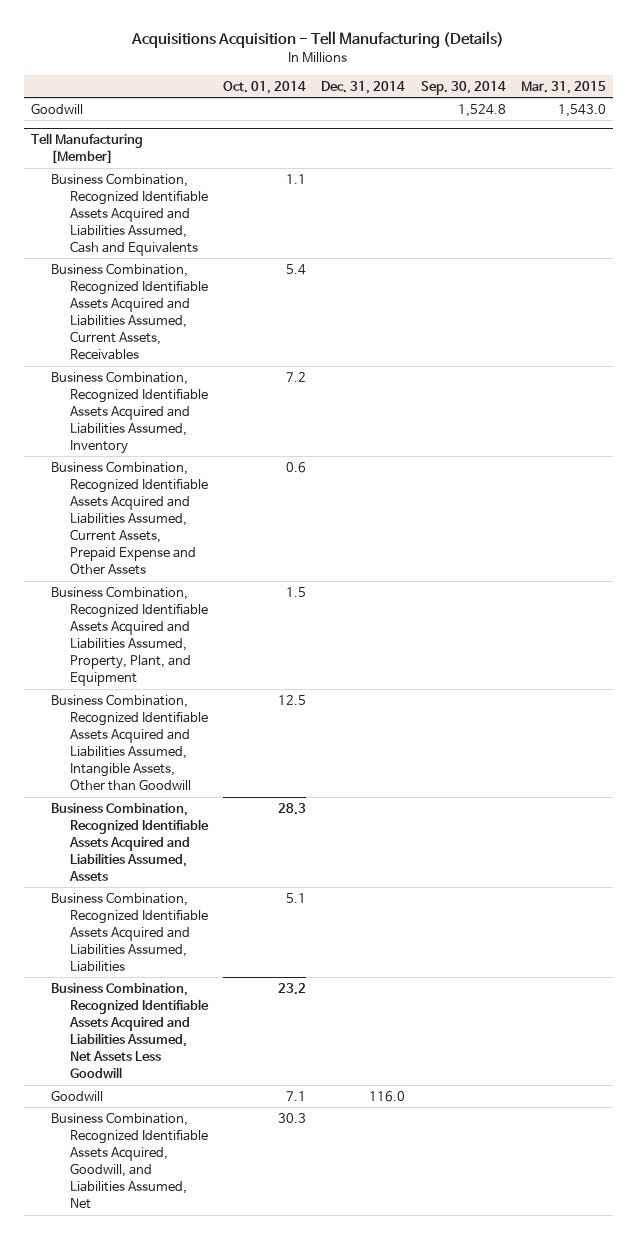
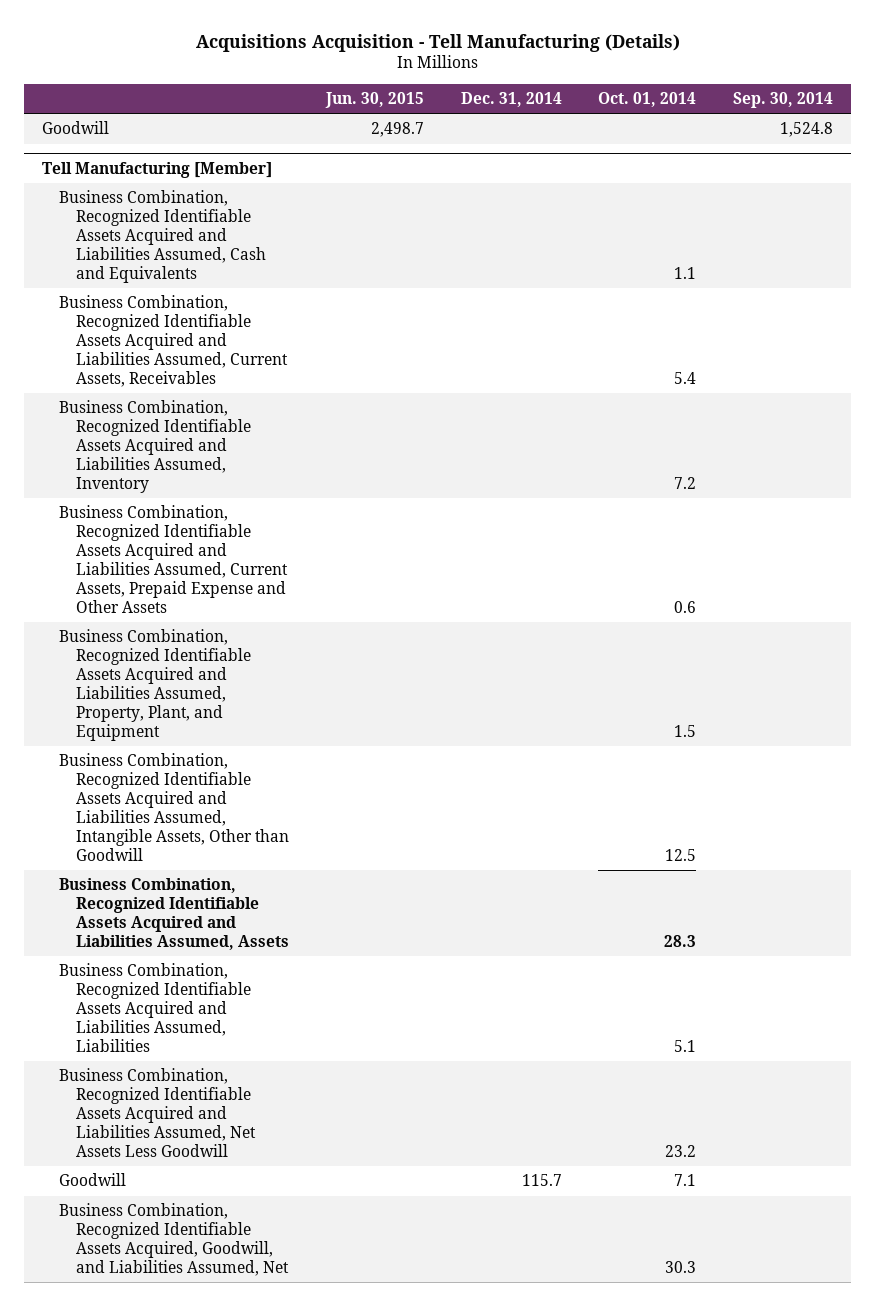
[520,80,606,94] Mar. 31, 2015 -> none
none -> [324,92,424,109] Jun. 30, 2015
[369,1090,406,1102] 116.0 -> [521,1174,562,1187] 115.7

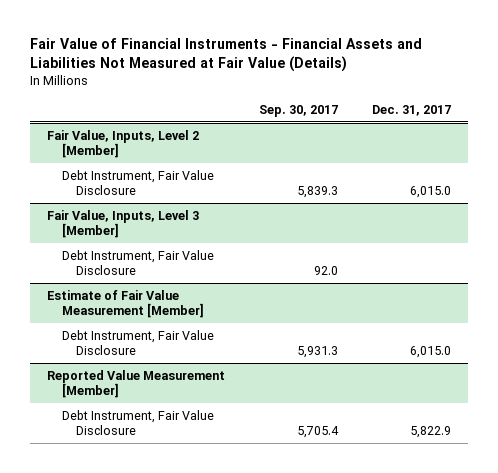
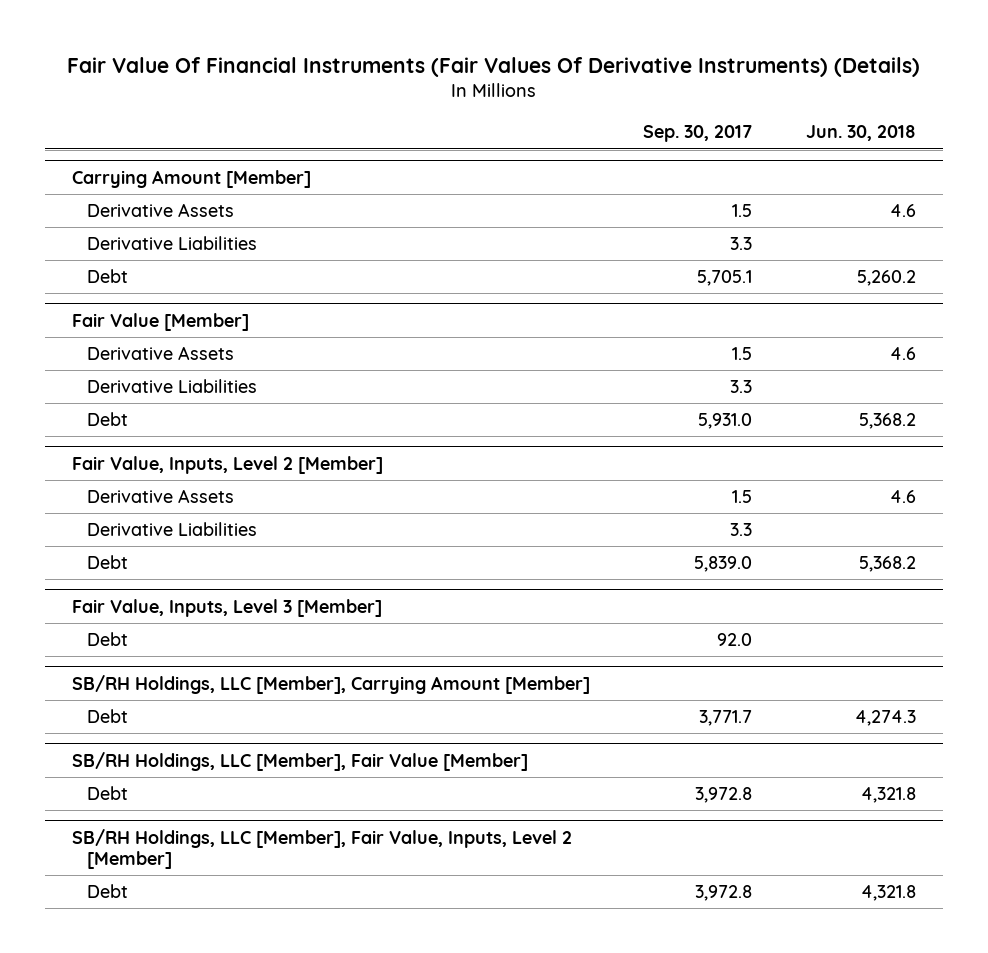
[30,38,423,73] Fair Value of Financial Instruments - Financial Assets and Liabilities Not Measured at Fair Value (Details) -> [66,56,920,77] Fair Value Of Financial Instruments (Fair Values Of Derivative Instruments) (Details)
[372,104,452,116] Dec. 31, 2017 -> none
none -> [806,125,917,142] Jun. 30, 2018
none -> [71,169,311,188] Carrying Amount [Member]
none -> [86,203,234,218] Derivative Assets
none -> [86,236,257,251] Derivative Liabilities
none -> [86,269,128,284] Debt
none -> [71,312,249,331] Fair Value [Member]
none -> [86,346,234,361] Derivative Assets
none -> [86,379,257,394] Derivative Liabilities
none -> [86,412,128,427] Debt
none -> [86,489,234,504] Derivative Assets
none -> [86,522,257,537] Derivative Liabilities
[61,169,214,196] Debt Instrument, Fair Value Disclosure -> [86,555,128,570] Debt
[297,186,339,199] 5,839.3 -> [694,556,753,573] 5,839.0
[47,289,204,319] Estimate of Fair Value Measurement [Member] -> none
[47,369,226,399] Reported Value Measurement [Member] -> none
[61,249,214,276] Debt Instrument, Fair Value Disclosure -> [86,632,128,647] Debt
none -> [71,674,590,694] SB/RH Holdings, LLC [Member], Carrying Amount [Member]
[61,329,214,356] Debt Instrument, Fair Value Disclosure -> [86,709,128,724] Debt
[297,346,339,359] 5,931.3 -> [699,710,753,727] 3,771.7
none -> [71,751,528,771] SB/RH Holdings, LLC [Member], Fair Value [Member]
[61,409,214,436] Debt Instrument, Fair Value Disclosure -> [86,786,128,801] Debt
[297,426,340,439] 5,705.4 -> [695,787,753,804] 3,972.8
none -> [71,828,572,869] SB/RH Holdings, LLC [Member], Fair Value, Inputs, Level 2 [Member]
none -> [86,884,128,899] Debt

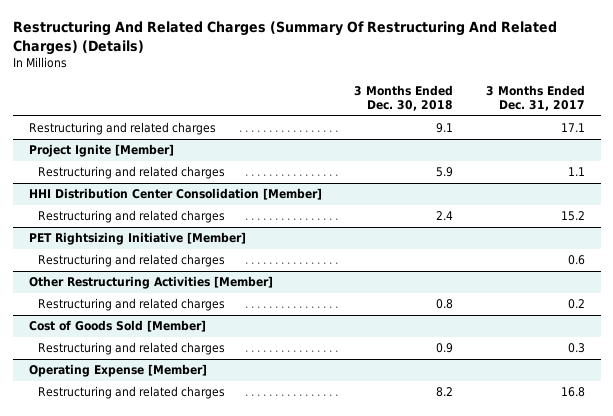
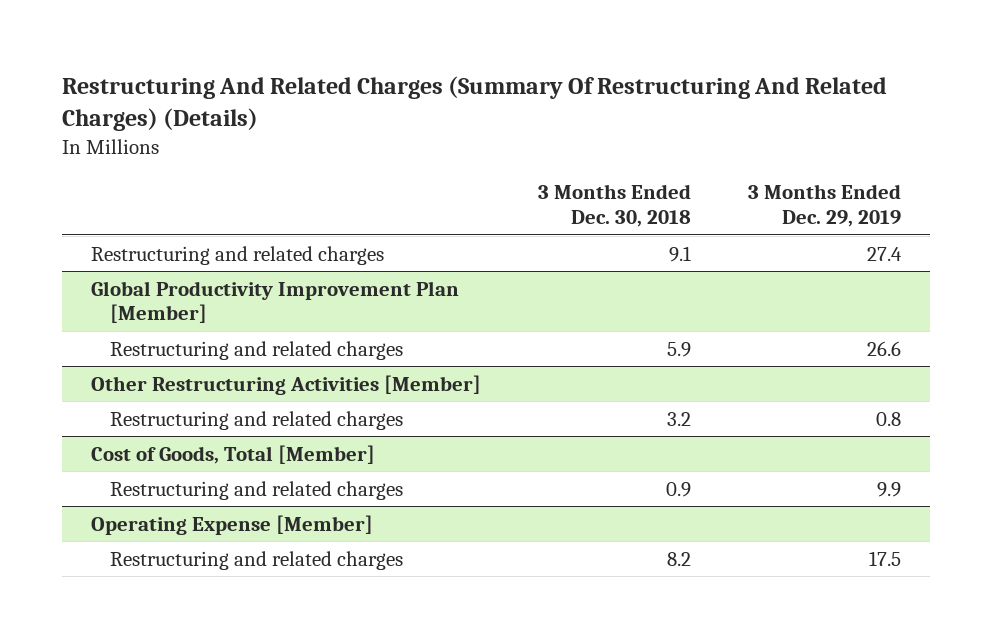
[485,84,585,112] 3 Months Ended Dec. 31, 2017 -> none
none -> [748,184,902,228] 3 Months Ended Dec. 29, 2019
[28,144,174,158] Project Ignite [Member] -> [90,280,459,324] Global Productivity Improvement Plan [Member]
[28,188,322,201] HHI Distribution Center Consolidation [Member] -> none
[38,210,226,224] Restructuring and related charges -> none
[28,232,246,246] PET Rightsizing Initiative [Member] -> none
[38,254,226,268] Restructuring and related charges -> none
[436,299,454,310] 0.8 -> [666,411,691,426] 3.2
[28,320,206,333] Cost of Goods Sold [Member] -> [90,444,375,464] Cost of Goods, Total [Member]

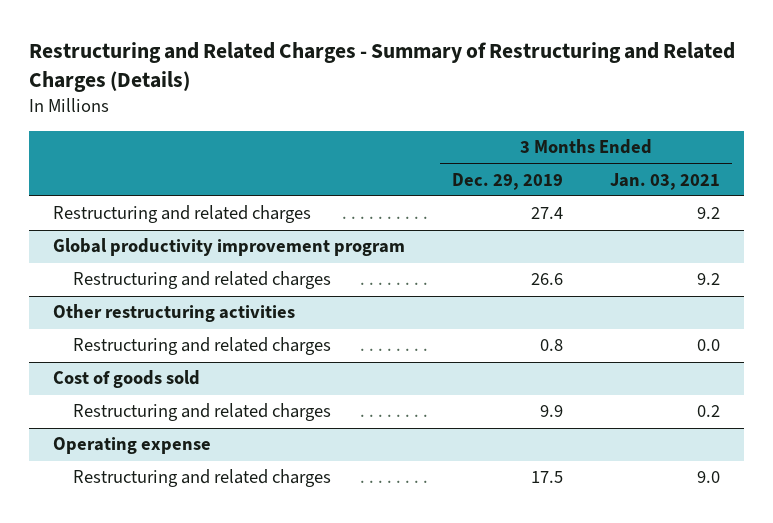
[61,76,887,132] Restructuring And Related Charges (Summary Of Restructuring And Related Charges) (Details) -> [29,41,736,92] Restructuring and Related Charges - Summary of Restructuring and Related Charges (Details)
[537,184,691,228] 3 Months Ended Dec. 30, 2018 -> none
none -> [610,172,721,190] Jan. 03, 2021
[90,280,459,324] Global Productivity Improvement Plan [Member] -> [52,238,405,257] Global productivity improvement program
[90,374,481,395] Other Restructuring Activities [Member] -> [52,304,295,323] Other restructuring activities
[90,444,375,464] Cost of Goods, Total [Member] -> [52,370,200,389] Cost of goods sold
[90,514,373,535] Operating Expense [Member] -> [52,437,211,455] Operating expense

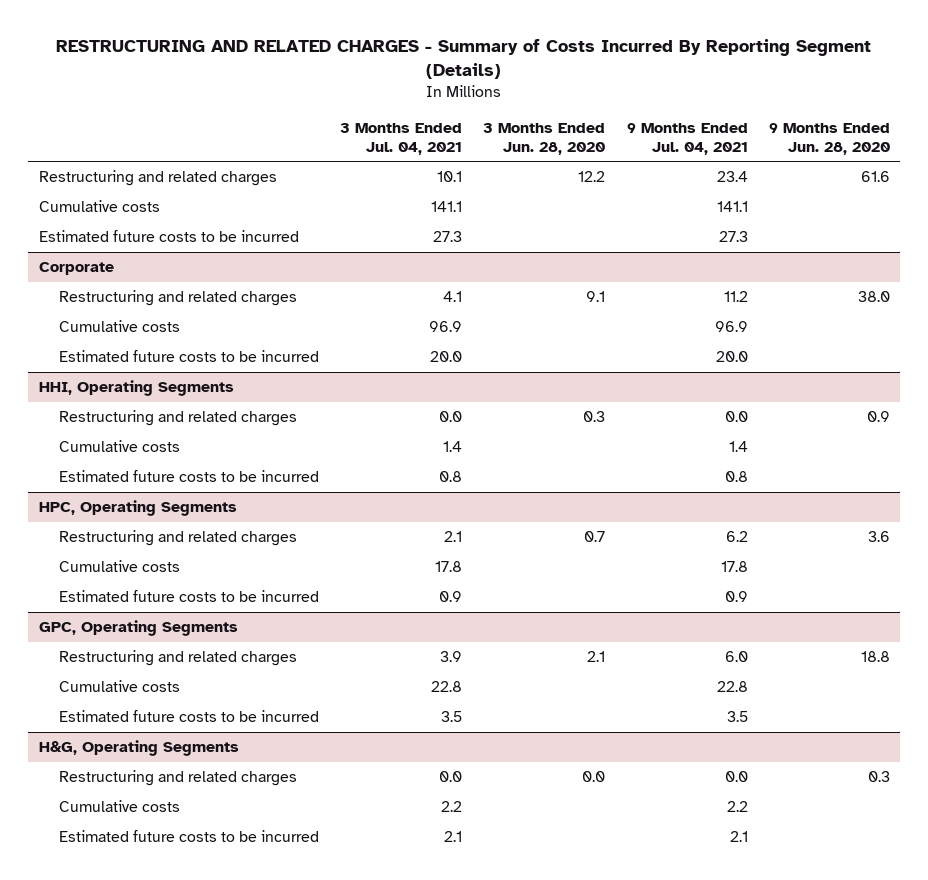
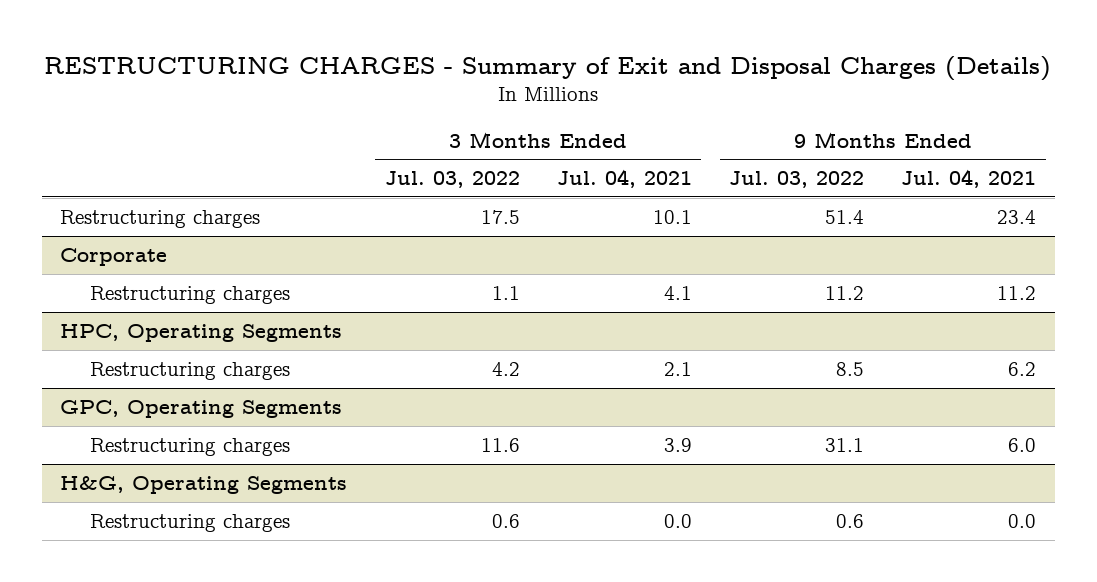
[56,39,872,80] RESTRUCTURING AND RELATED CHARGES - Summary of Costs Incurred By Reporting Segment (Details) -> [44,55,1052,81] RESTRUCTURING CHARGES - Summary of Exit and Disposal Charges (Details)
[483,122,606,155] 3 Months Ended Jun. 28, 2020 -> none
[768,122,890,155] 9 Months Ended Jun. 28, 2020 -> none
none -> [384,171,520,189] Jul. 03, 2022
none -> [729,171,865,189] Jul. 03, 2022
[38,200,160,213] Cumulative costs -> none
[38,230,299,243] Estimated future costs to be incurred -> none
[38,170,277,187] Restructuring and related charges -> [60,209,261,228] Restructuring charges
[59,320,181,333] Cumulative costs -> none
[59,350,320,363] Estimated future costs to be incurred -> none
[38,380,234,397] HHI, Operating Segments -> none
[59,410,298,427] Restructuring and related charges -> none
[59,440,181,453] Cumulative costs -> none
[59,470,320,483] Estimated future costs to be incurred -> none
[59,290,298,307] Restructuring and related charges -> [89,285,290,304] Restructuring charges
[59,560,181,573] Cumulative costs -> none
[59,590,320,603] Estimated future costs to be incurred -> none
[59,530,298,547] Restructuring and related charges -> [89,361,290,380] Restructuring charges
[59,680,181,693] Cumulative costs -> none
[59,710,320,723] Estimated future costs to be incurred -> none
[59,650,298,667] Restructuring and related charges -> [89,437,290,456] Restructuring charges
[59,800,181,813] Cumulative costs -> none
[59,830,320,843] Estimated future costs to be incurred -> none
[59,770,298,787] Restructuring and related charges -> [89,513,290,532] Restructuring charges

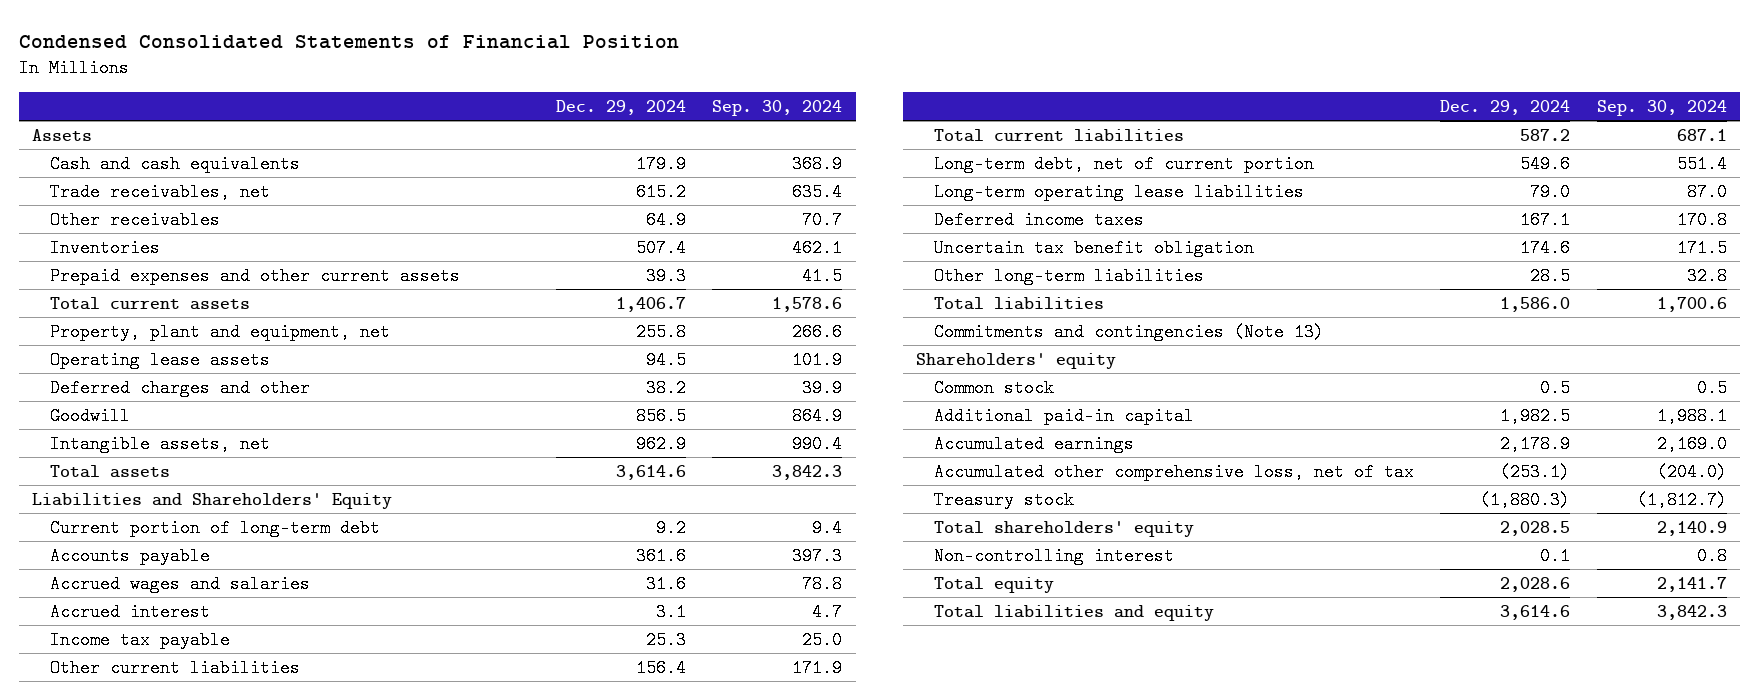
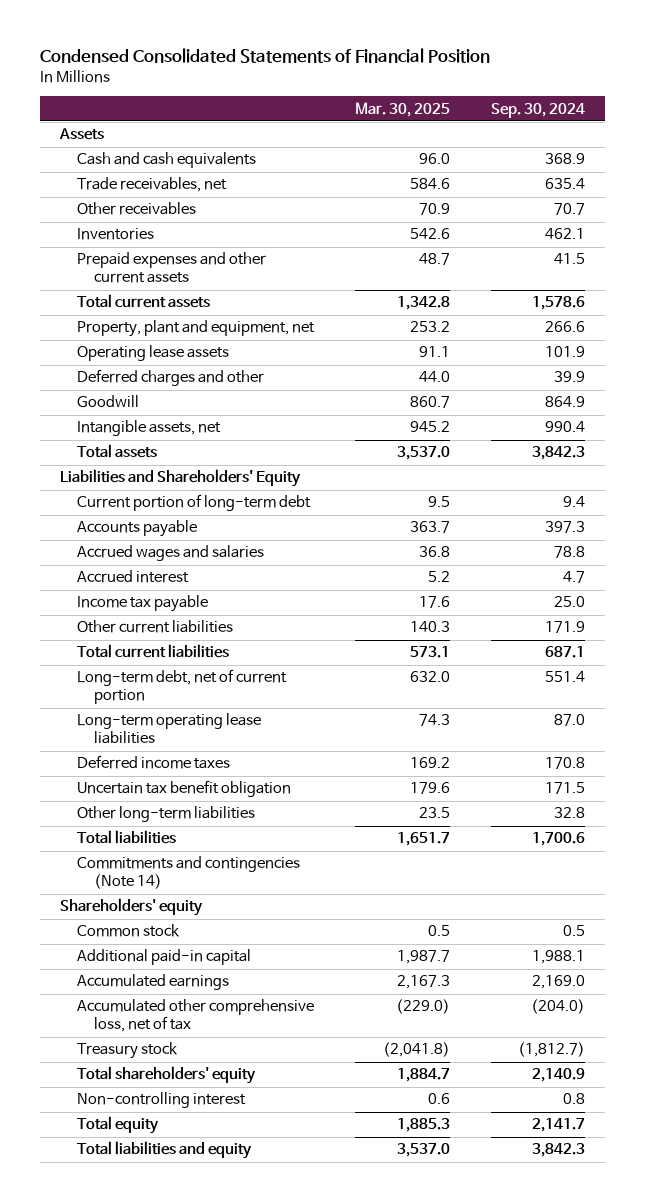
[556,99,687,115] Dec. 29, 2024 -> none
none -> [354,101,450,117] Mar. 30, 2025
[934,322,1325,341] Commitments and contingencies (Note 13) -> [76,856,300,890] Commitments and contingencies (Note 14)

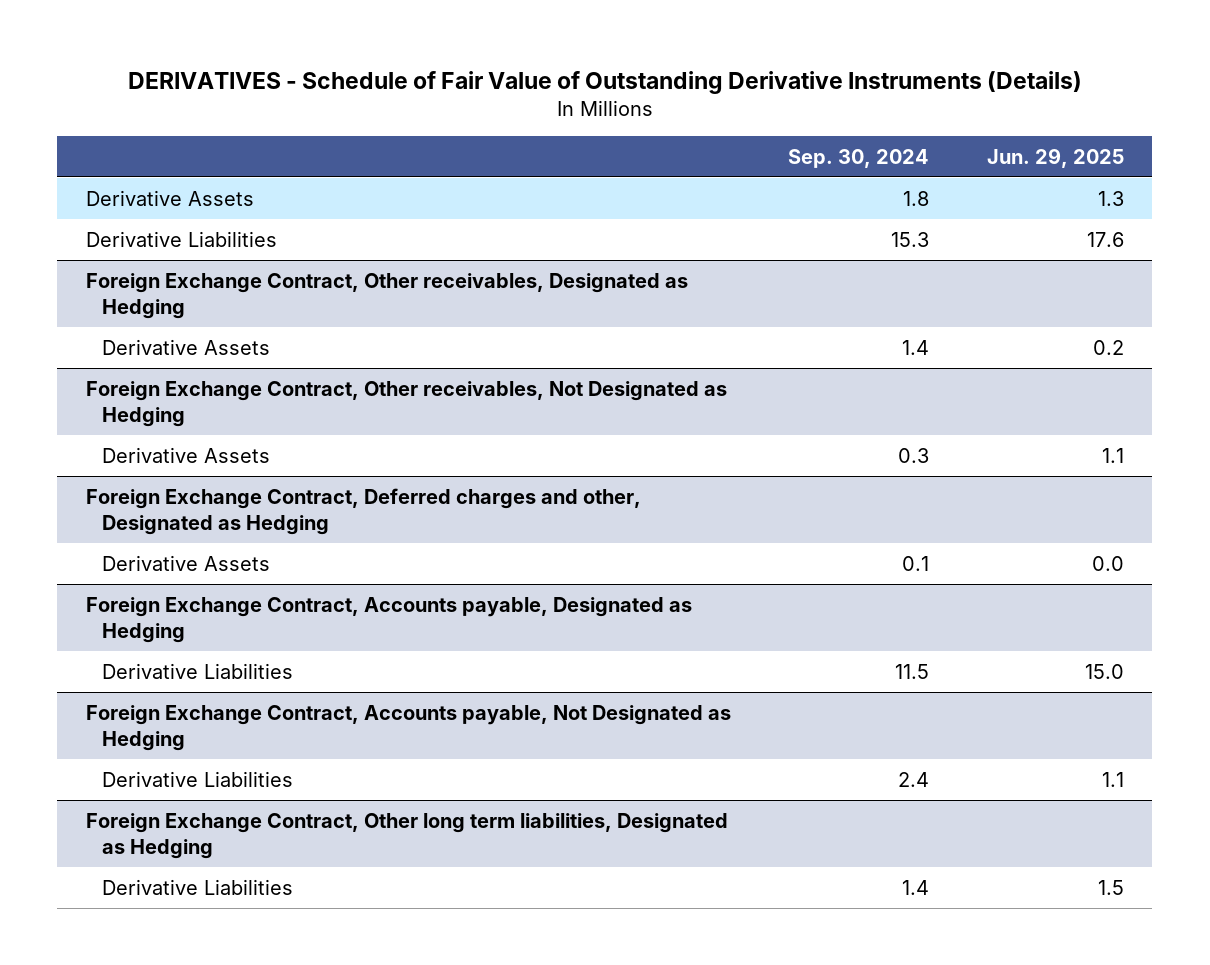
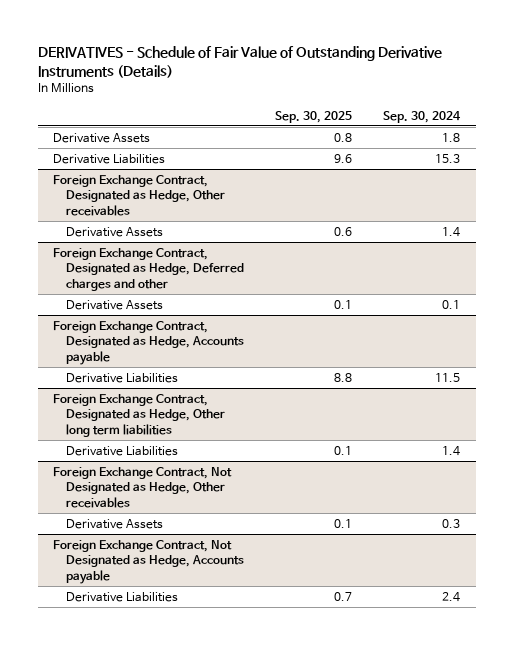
[986,147,1124,168] Jun. 29, 2025 -> none
none -> [275,110,353,123] Sep. 30, 2025
[85,272,688,319] Foreign Exchange Contract, Other receivables, Designated as Hedging -> [53,175,225,216] Foreign Exchange Contract, Designated as Hedge, Other receivables
[85,380,727,427] Foreign Exchange Contract, Other receivables, Not Designated as Hedging -> none
[101,446,270,463] Derivative Assets -> none
[85,487,641,535] Foreign Exchange Contract, Deferred charges and other, Designated as Hedging -> [53,248,244,291] Foreign Exchange Contract, Designated as Hedge, Deferred charges and other
[85,596,692,643] Foreign Exchange Contract, Accounts payable, Designated as Hedging -> [53,321,244,365] Foreign Exchange Contract, Designated as Hedge, Accounts payable
[85,704,731,751] Foreign Exchange Contract, Accounts payable, Not Designated as Hedging -> none
[101,770,293,787] Derivative Liabilities -> none
[85,812,728,859] Foreign Exchange Contract, Other long term liabilities, Designated as Hedging -> [53,394,225,437] Foreign Exchange Contract, Designated as Hedge, Other long term liabilities
none -> [53,467,233,508] Foreign Exchange Contract, Not Designated as Hedge, Other receivables
none -> [65,519,163,530] Derivative Assets
none -> [53,540,244,584] Foreign Exchange Contract, Not Designated as Hedge, Accounts payable
none -> [65,592,178,603] Derivative Liabilities

